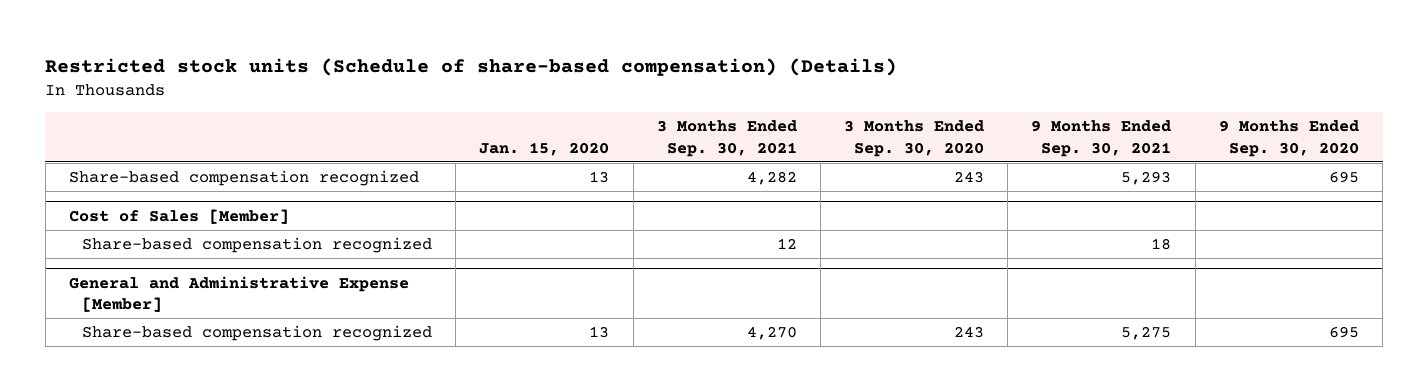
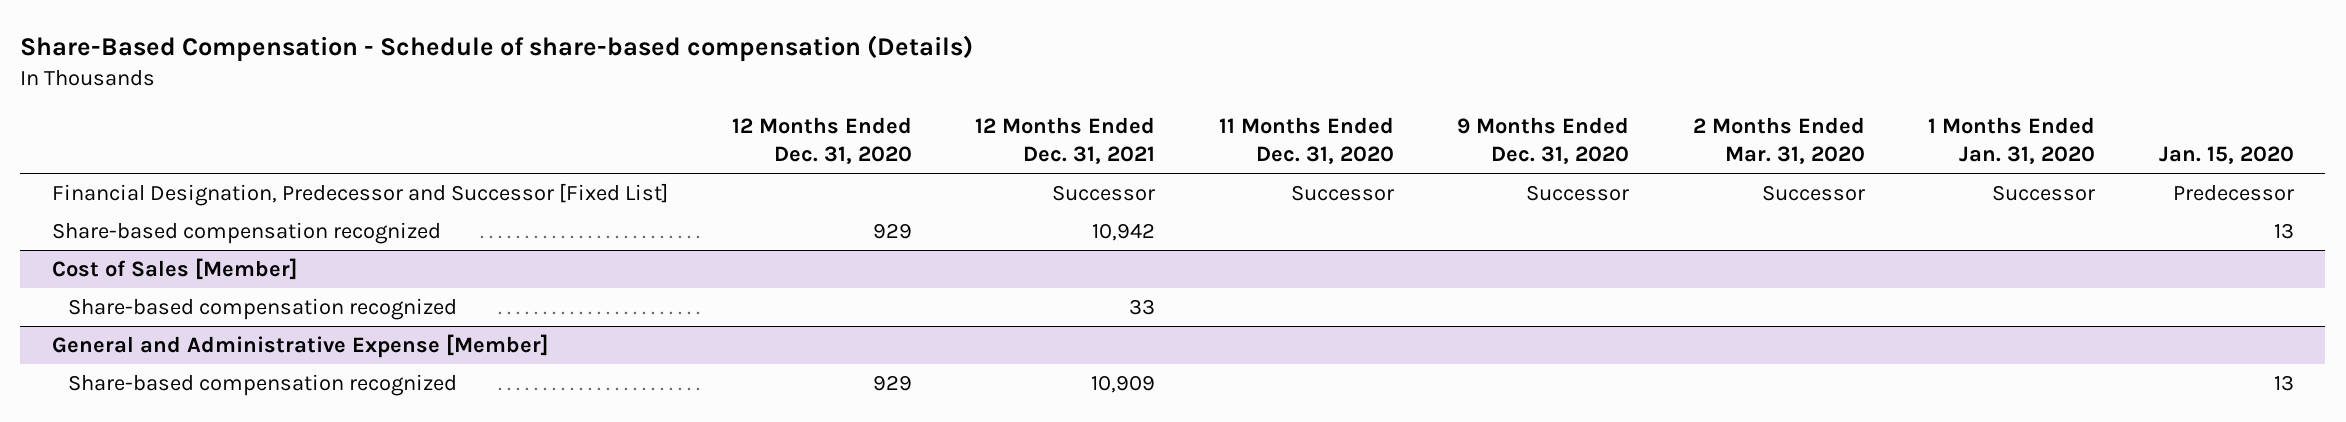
[45,57,898,76] Restricted stock units (Schedule of share-based compensation) (Details) -> [20,34,974,62] Share-Based Compensation - Schedule of share-based compensation (Details)
[656,120,797,157] 3 Months Ended Sep. 30, 2021 -> none
[844,120,985,157] 3 Months Ended Sep. 30, 2020 -> none
[1031,120,1172,157] 9 Months Ended Sep. 30, 2021 -> none
[1218,120,1359,157] 9 Months Ended Sep. 30, 2020 -> none
none -> [731,116,912,165] 12 Months Ended Dec. 31, 2020
none -> [975,116,1156,165] 12 Months Ended Dec. 31, 2021
none -> [1218,116,1394,165] 11 Months Ended Dec. 31, 2020
none -> [1457,116,1630,165] 9 Months Ended Dec. 31, 2020
none -> [1692,116,1865,165] 2 Months Ended Mar. 31, 2020
none -> [1928,116,2096,165] 1 Months Ended Jan. 31, 2020
none -> [52,183,669,207] Financial Designation, Predecessor and Successor [Fixed List]

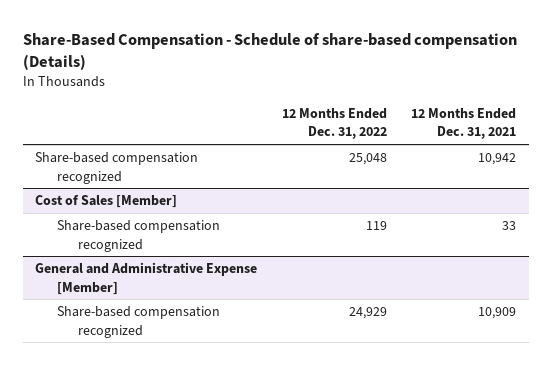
[731,116,912,165] 12 Months Ended Dec. 31, 2020 -> none
[1218,116,1394,165] 11 Months Ended Dec. 31, 2020 -> none
[1457,116,1630,165] 9 Months Ended Dec. 31, 2020 -> none
[1692,116,1865,165] 2 Months Ended Mar. 31, 2020 -> none
[1928,116,2096,165] 1 Months Ended Jan. 31, 2020 -> none
[2158,146,2294,165] Jan. 15, 2020 -> none
none -> [281,107,387,140] 12 Months Ended Dec. 31, 2022
[52,183,669,207] Financial Designation, Predecessor and Successor [Fixed List] -> none

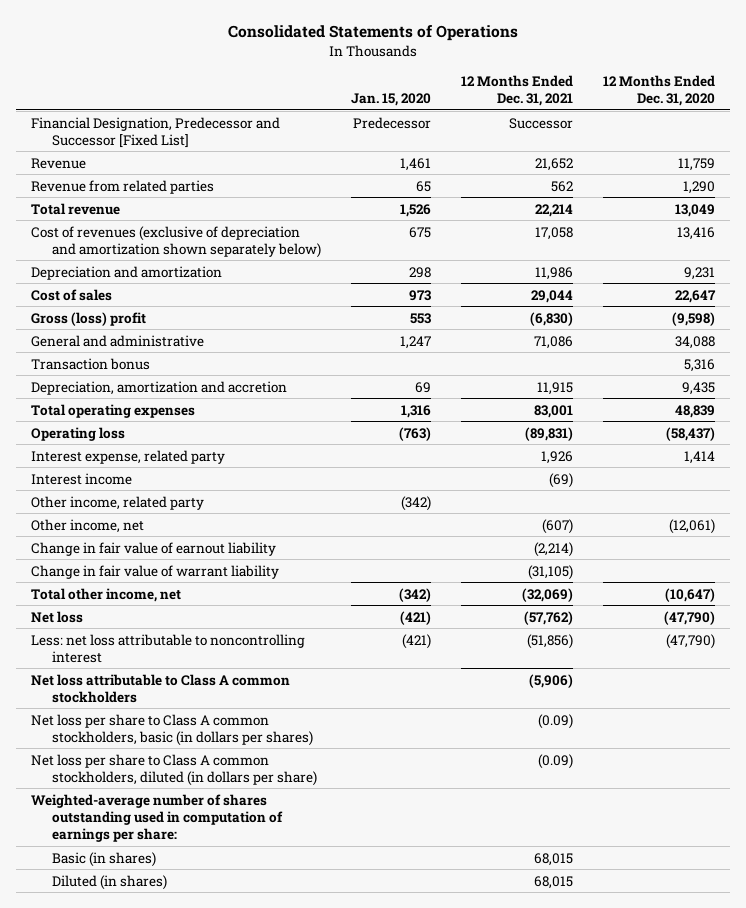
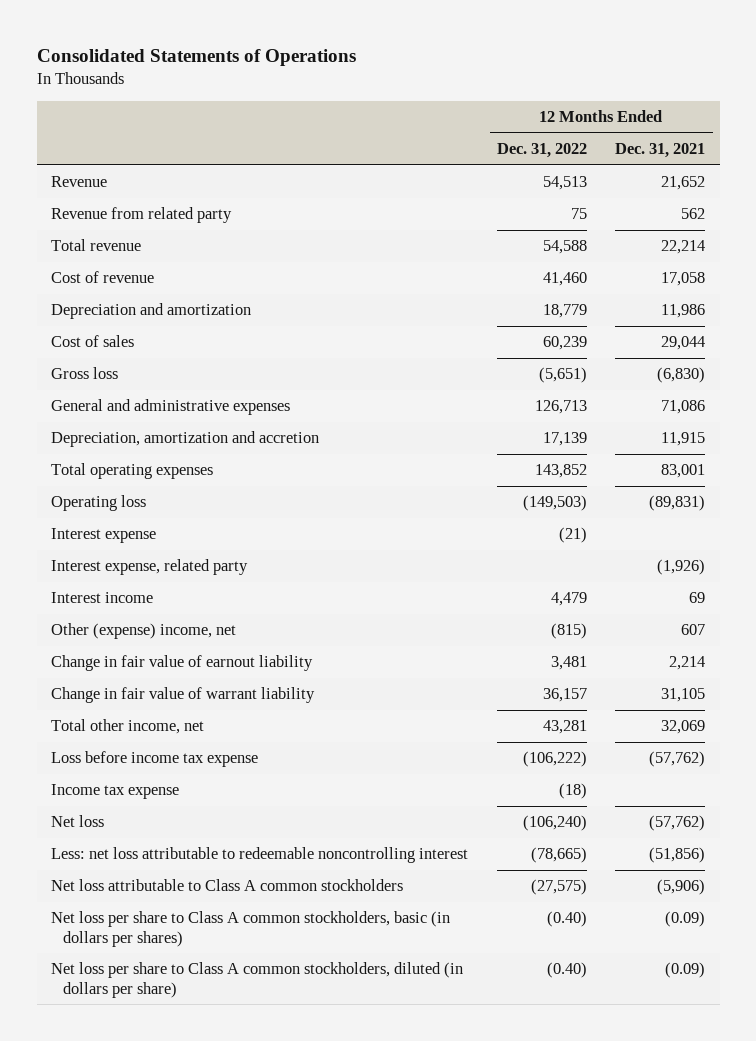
[350,92,431,106] Jan. 15, 2020 -> none
[603,74,716,106] 12 Months Ended Dec. 31, 2020 -> none
none -> [496,143,587,159] Dec. 31, 2022
[30,116,280,148] Financial Designation, Predecessor and Successor [Fixed List] -> none
[30,179,214,194] Revenue from related parties -> [50,207,232,224] Revenue from related party
[30,225,321,258] Cost of revenues (exclusive of depreciation and amortization shown separately below) -> [50,271,154,284] Cost of revenue
[30,357,150,370] Transaction bonus -> none
[30,311,146,326] Gross (loss) profit -> [50,367,118,380] Gross loss
[30,334,204,347] General and administrative -> [50,399,290,416] General and administrative expenses
[30,495,204,510] Other income, related party -> none
none -> [50,528,156,544] Interest expense
[541,450,574,464] 1,926 -> [657,559,706,576] (1,926)
[549,472,574,488] (69) -> [689,592,706,604] 69
[30,518,144,533] Other income, net -> [50,623,236,640] Other (expense) income, net
[542,518,574,534] (607) -> [681,624,706,636] 607
[534,541,574,557] (2,214) -> [669,656,706,671] 2,214
[528,564,574,580] (31,105) -> [661,688,706,703] 31,105
[522,587,574,602] (32,069) -> [661,720,706,735] 32,069
none -> [50,751,258,768] Loss before income tax expense
none -> [50,784,179,800] Income tax expense
[30,633,305,663] Less: net loss attributable to noncontrolling interest -> [50,847,468,864] Less: net loss attributable to redeemable noncontrolling interest
[30,793,283,842] Weighted-average number of shares outstanding used in computation of earnings per share: -> none
[51,851,156,867] Basic (in shares) -> none
[51,874,167,890] Diluted (in shares) -> none

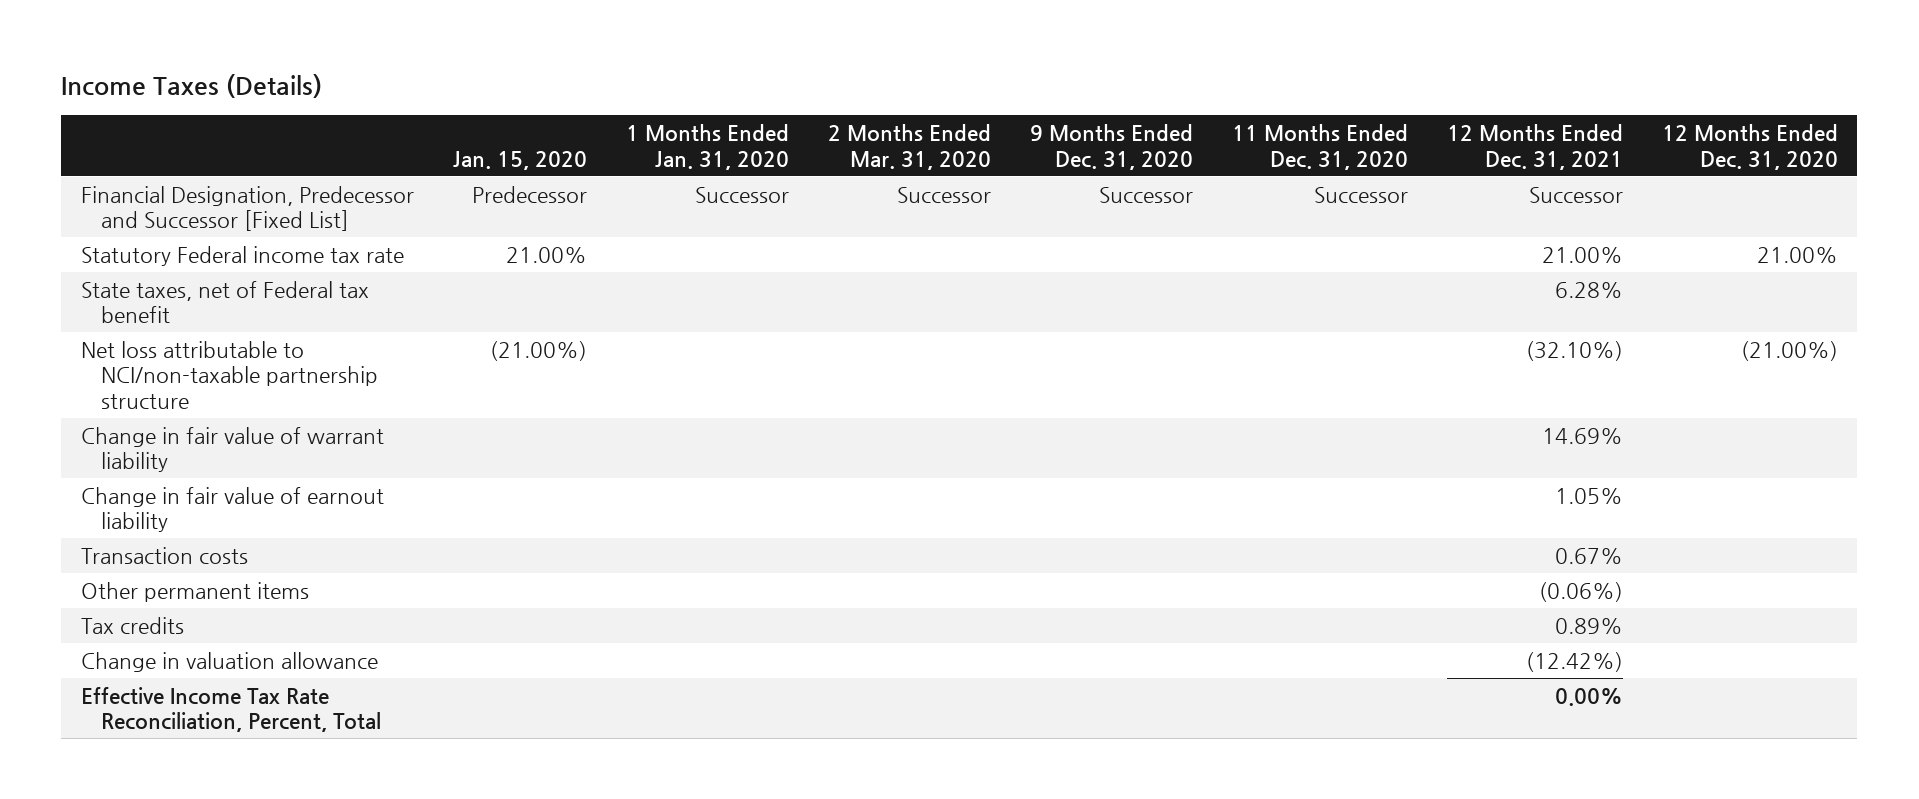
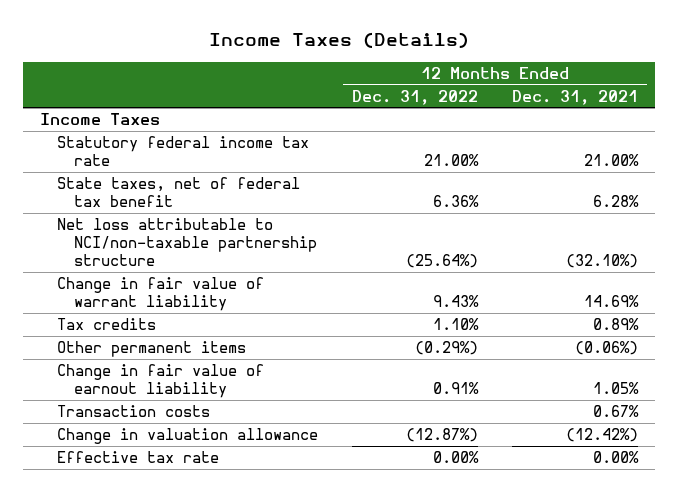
[452,150,587,170] Jan. 15, 2020 -> none
[625,124,789,170] 1 Months Ended Jan. 31, 2020 -> none
[827,124,991,170] 2 Months Ended Mar. 31, 2020 -> none
[1029,124,1193,170] 9 Months Ended Dec. 31, 2020 -> none
[1231,124,1408,170] 11 Months Ended Dec. 31, 2020 -> none
[1661,124,1838,170] 12 Months Ended Dec. 31, 2020 -> none
none -> [351,89,478,105] Dec. 31, 2022
[80,185,414,232] Financial Designation, Predecessor and Successor [Fixed List] -> none
none -> [39,113,160,126] Income Taxes
[80,245,404,266] Statutory Federal income tax rate -> [56,136,309,167] Statutory federal income tax rate
[80,280,369,324] State taxes, net of Federal tax benefit -> [56,177,300,208] State taxes, net of federal tax benefit
[80,616,184,634] Tax credits -> [56,318,156,331] Tax credits
[80,581,309,602] Other permanent items -> [56,341,246,358] Other permanent items
[80,686,382,733] Effective Income Tax Rate Reconciliation, Percent, Total -> [56,451,219,464] Effective tax rate

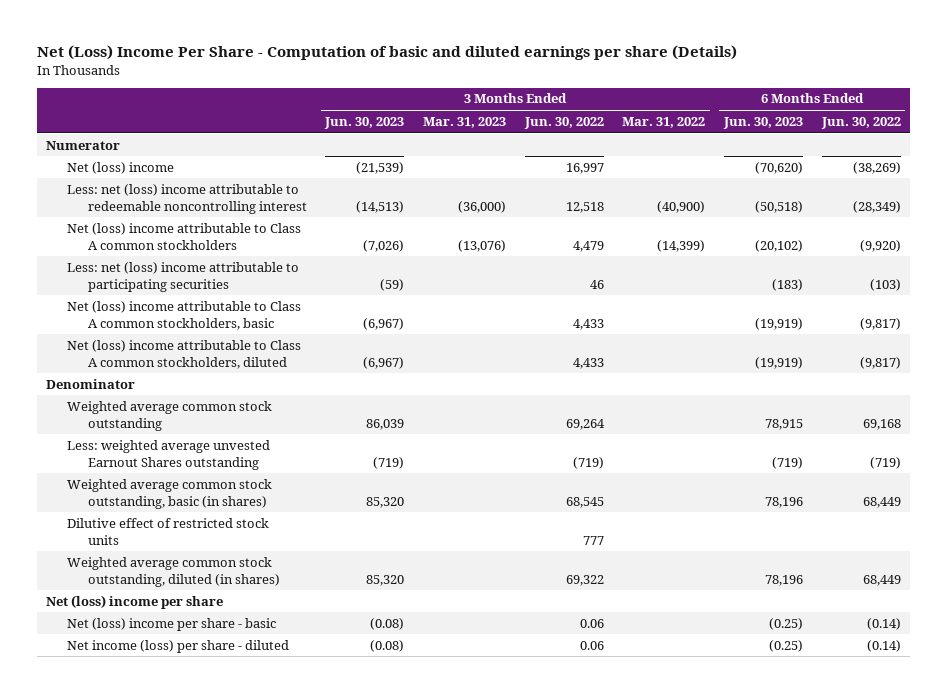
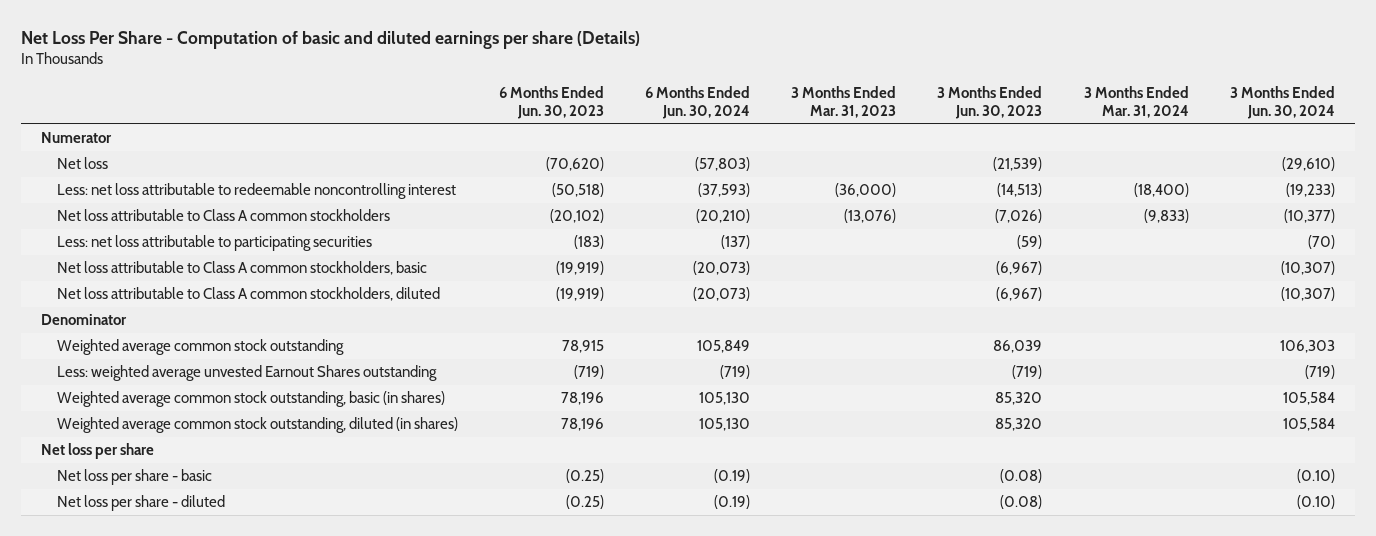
[36,45,737,61] Net (Loss) Income Per Share - Computation of basic and diluted earnings per share (Details) -> [20,30,640,49] Net Loss Per Share - Computation of basic and diluted earnings per share (Details)
[523,116,604,129] Jun. 30, 2022 -> none
[622,116,706,128] Mar. 31, 2022 -> none
[820,116,901,129] Jun. 30, 2022 -> none
none -> [645,85,751,119] 6 Months Ended Jun. 30, 2024
none -> [1083,85,1189,118] 3 Months Ended Mar. 31, 2024
none -> [1229,85,1335,119] 3 Months Ended Jun. 30, 2024
[66,161,174,174] Net (loss) income -> [56,157,108,170] Net loss
[66,183,307,214] Less: net (loss) income attributable to redeemable noncontrolling interest -> [56,183,456,200] Less: net loss attributable to redeemable noncontrolling interest
[66,222,301,250] Net (loss) income attributable to Class A common stockholders -> [56,209,390,222] Net loss attributable to Class A common stockholders
[66,261,299,292] Less: net (loss) income attributable to participating securities -> [56,235,372,252] Less: net loss attributable to participating securities
[66,300,301,330] Net (loss) income attributable to Class A common stockholders, basic -> [56,261,427,276] Net loss attributable to Class A common stockholders, basic
[66,339,301,369] Net (loss) income attributable to Class A common stockholders, diluted -> [56,287,440,302] Net loss attributable to Class A common stockholders, diluted
[66,517,269,545] Dilutive effect of restricted stock units -> none
[46,594,224,609] Net (loss) income per share -> [41,443,155,460] Net loss per share
[66,617,276,631] Net (loss) income per share - basic -> [56,469,212,486] Net loss per share - basic
[66,639,289,653] Net income (loss) per share - diluted -> [56,495,225,512] Net loss per share - diluted

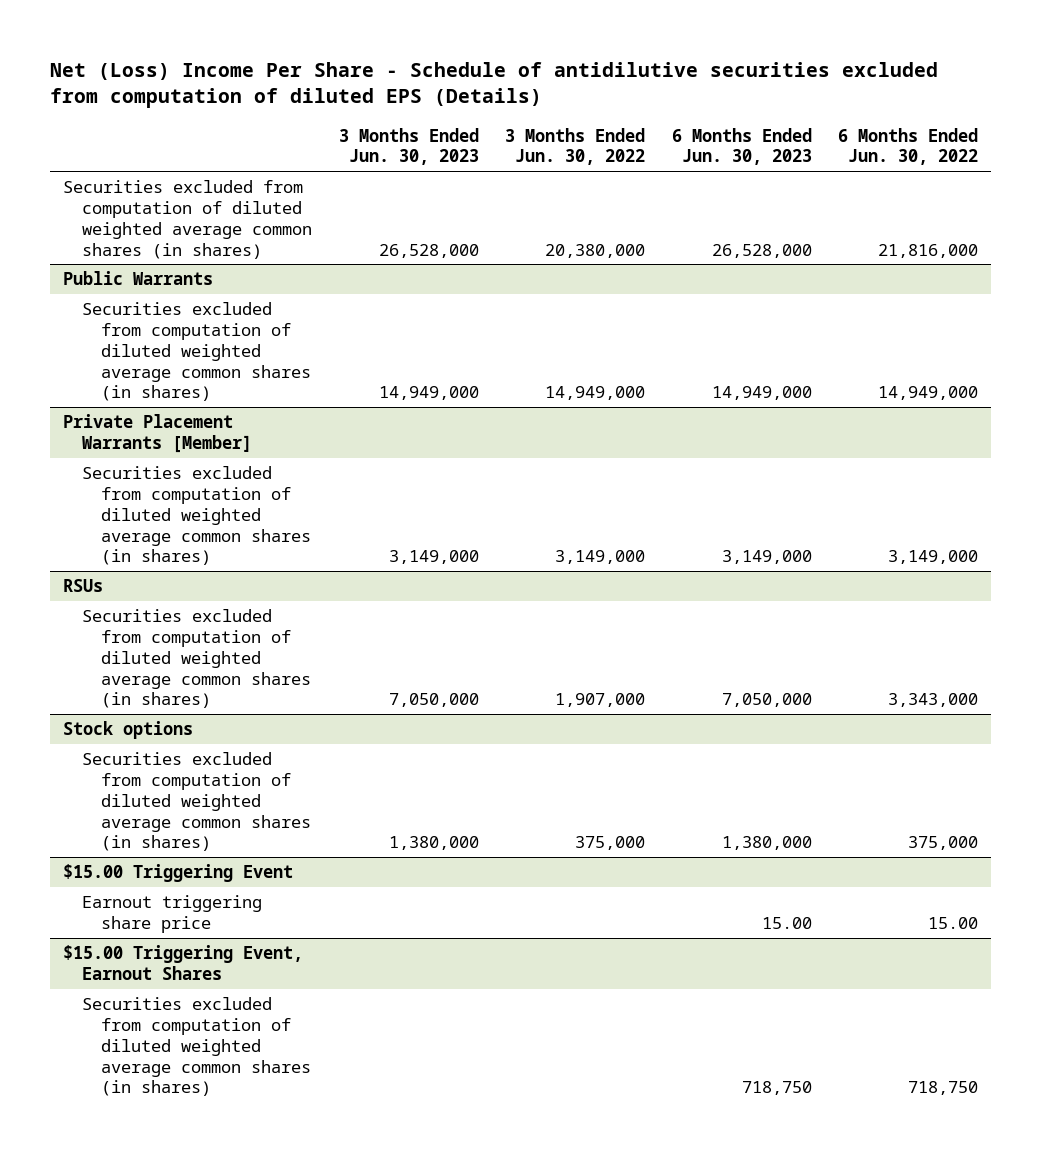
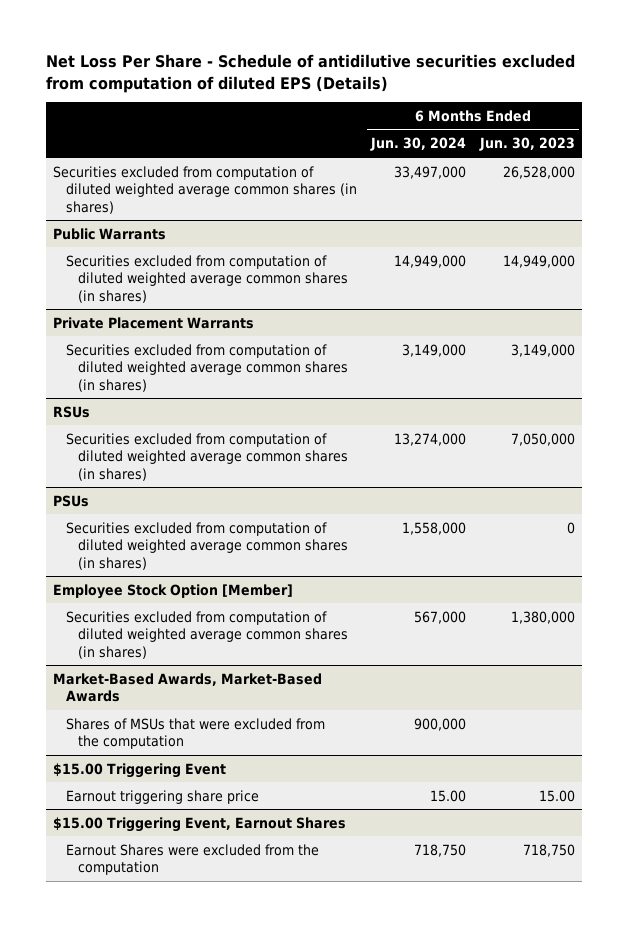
[50,61,939,109] Net (Loss) Income Per Share - Schedule of antidilutive securities excluded from computation of diluted EPS (Details) -> [46,54,576,93] Net Loss Per Share - Schedule of antidilutive securities excluded from computation of diluted EPS (Details)
[338,127,479,166] 3 Months Ended Jun. 30, 2023 -> none
[505,127,646,166] 3 Months Ended Jun. 30, 2022 -> none
[838,127,979,166] 6 Months Ended Jun. 30, 2022 -> none
none -> [369,137,466,152] Jun. 30, 2024
[63,414,253,454] Private Placement Warrants [Member] -> [53,316,255,329] Private Placement Warrants
none -> [53,494,90,507] PSUs
none -> [65,521,349,570] Securities excluded from computation of diluted weighted average common shares (in shares)
[63,721,194,740] Stock options -> [53,583,294,599] Employee Stock Option [Member]
none -> [53,672,323,703] Market-Based Awards, Market-Based Awards
none -> [65,717,325,750] Shares of MSUs that were excluded from the computation
[82,997,311,1097] Securities excluded from computation of diluted weighted average common shares (in shares) -> [65,843,319,876] Earnout Shares were excluded from the computation

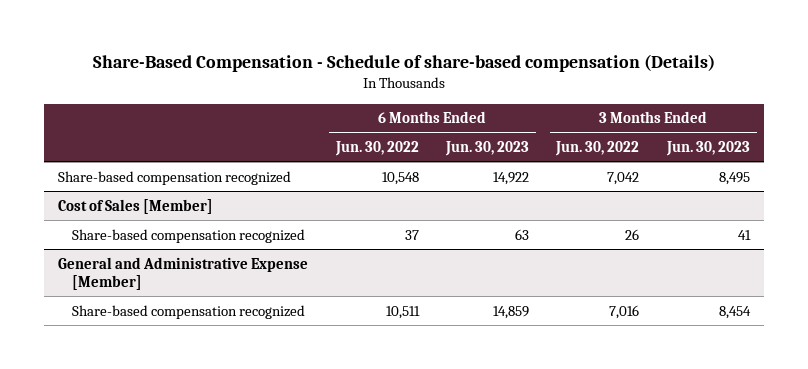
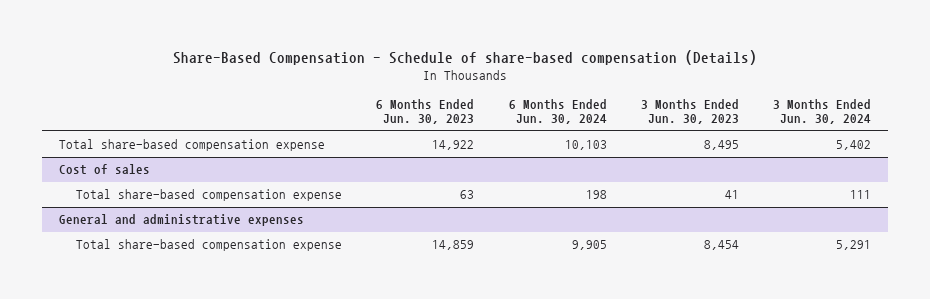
[334,141,419,157] Jun. 30, 2022 -> none
[555,141,640,157] Jun. 30, 2022 -> none
none -> [508,98,607,125] 6 Months Ended Jun. 30, 2024
none -> [773,98,872,125] 3 Months Ended Jun. 30, 2024
[58,170,292,185] Share-based compensation recognized -> [59,139,326,152] Total share-based compensation expense
[58,198,214,214] Cost of Sales [Member] -> [59,164,151,176] Cost of sales
[72,228,306,243] Share-based compensation recognized -> [76,189,343,202] Total share-based compensation expense
[58,256,309,290] General and Administrative Expense [Member] -> [59,214,305,227] General and administrative expenses
[72,304,306,319] Share-based compensation recognized -> [76,239,343,252] Total share-based compensation expense

